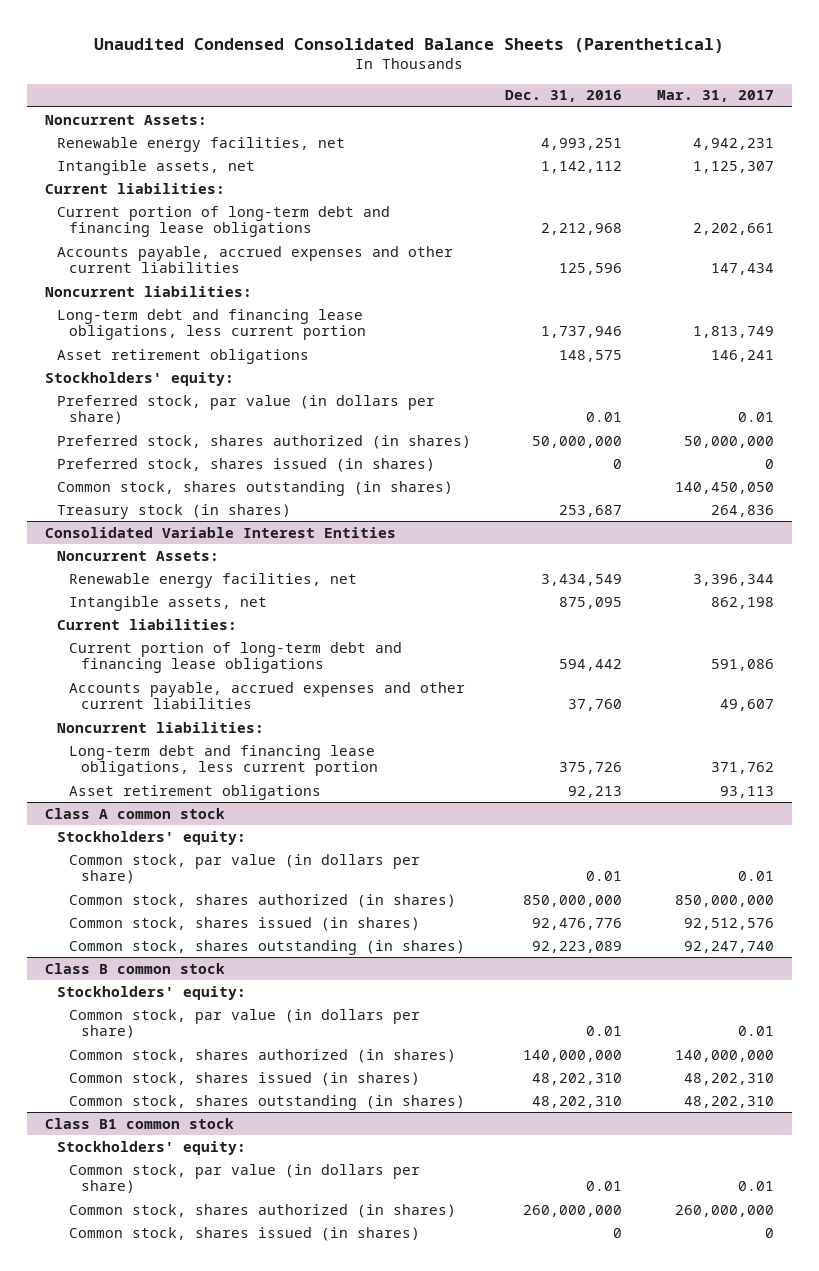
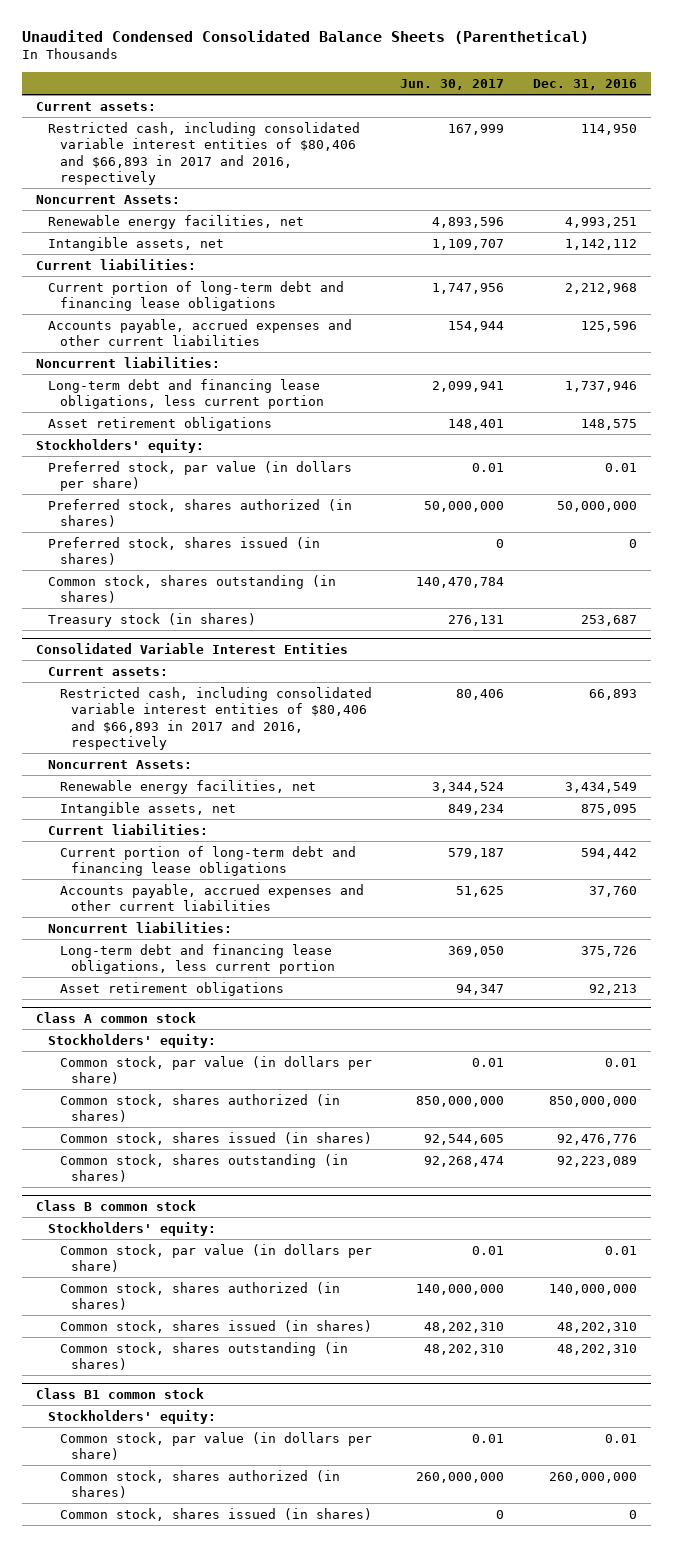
[657,90,775,103] Mar. 31, 2017 -> none
none -> [400,78,505,90] Jun. 30, 2017
none -> [36,101,157,111] Current assets:
none -> [48,121,361,186] Restricted cash, including consolidated variable interest entities of $80,406 and $66,893 in 2017 and 2016, respectively
none -> [48,666,169,676] Current assets:
none -> [59,686,372,751] Restricted cash, including consolidated variable interest entities of $80,406 and $66,893 in 2017 and 2016, respectively

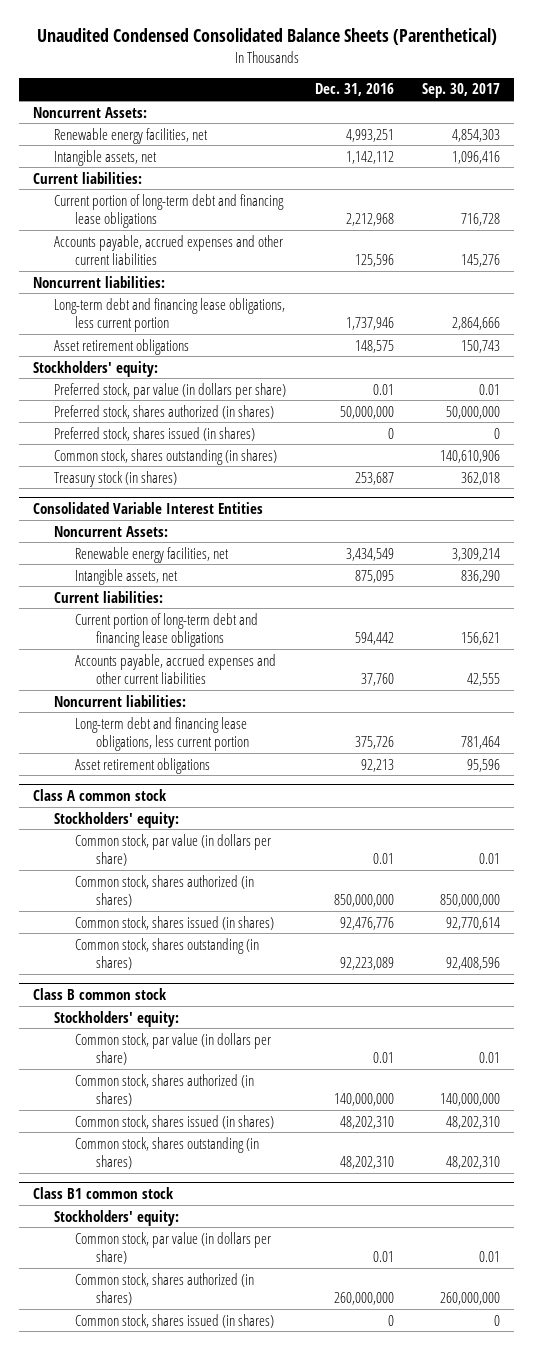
[400,78,505,90] Jun. 30, 2017 -> none
none -> [422,83,501,99] Sep. 30, 2017
[36,101,157,111] Current assets: -> none
[48,121,361,186] Restricted cash, including consolidated variable interest entities of $80,406 and $66,893 in 2017 and 2016, respectively -> none
[48,666,169,676] Current assets: -> none
[59,686,372,751] Restricted cash, including consolidated variable interest entities of $80,406 and $66,893 in 2017 and 2016, respectively -> none

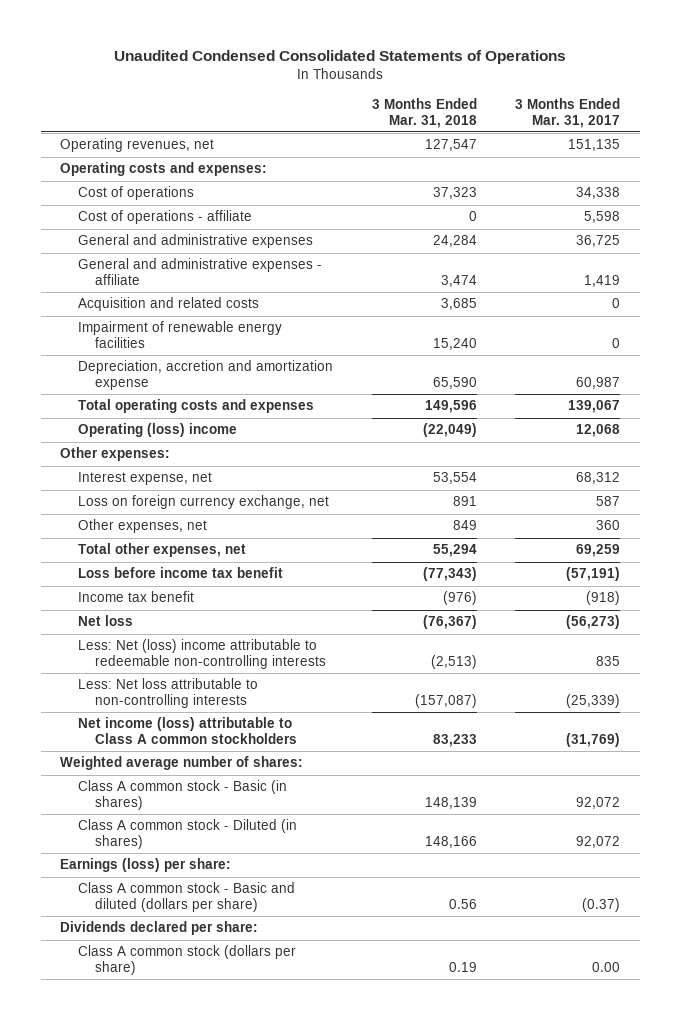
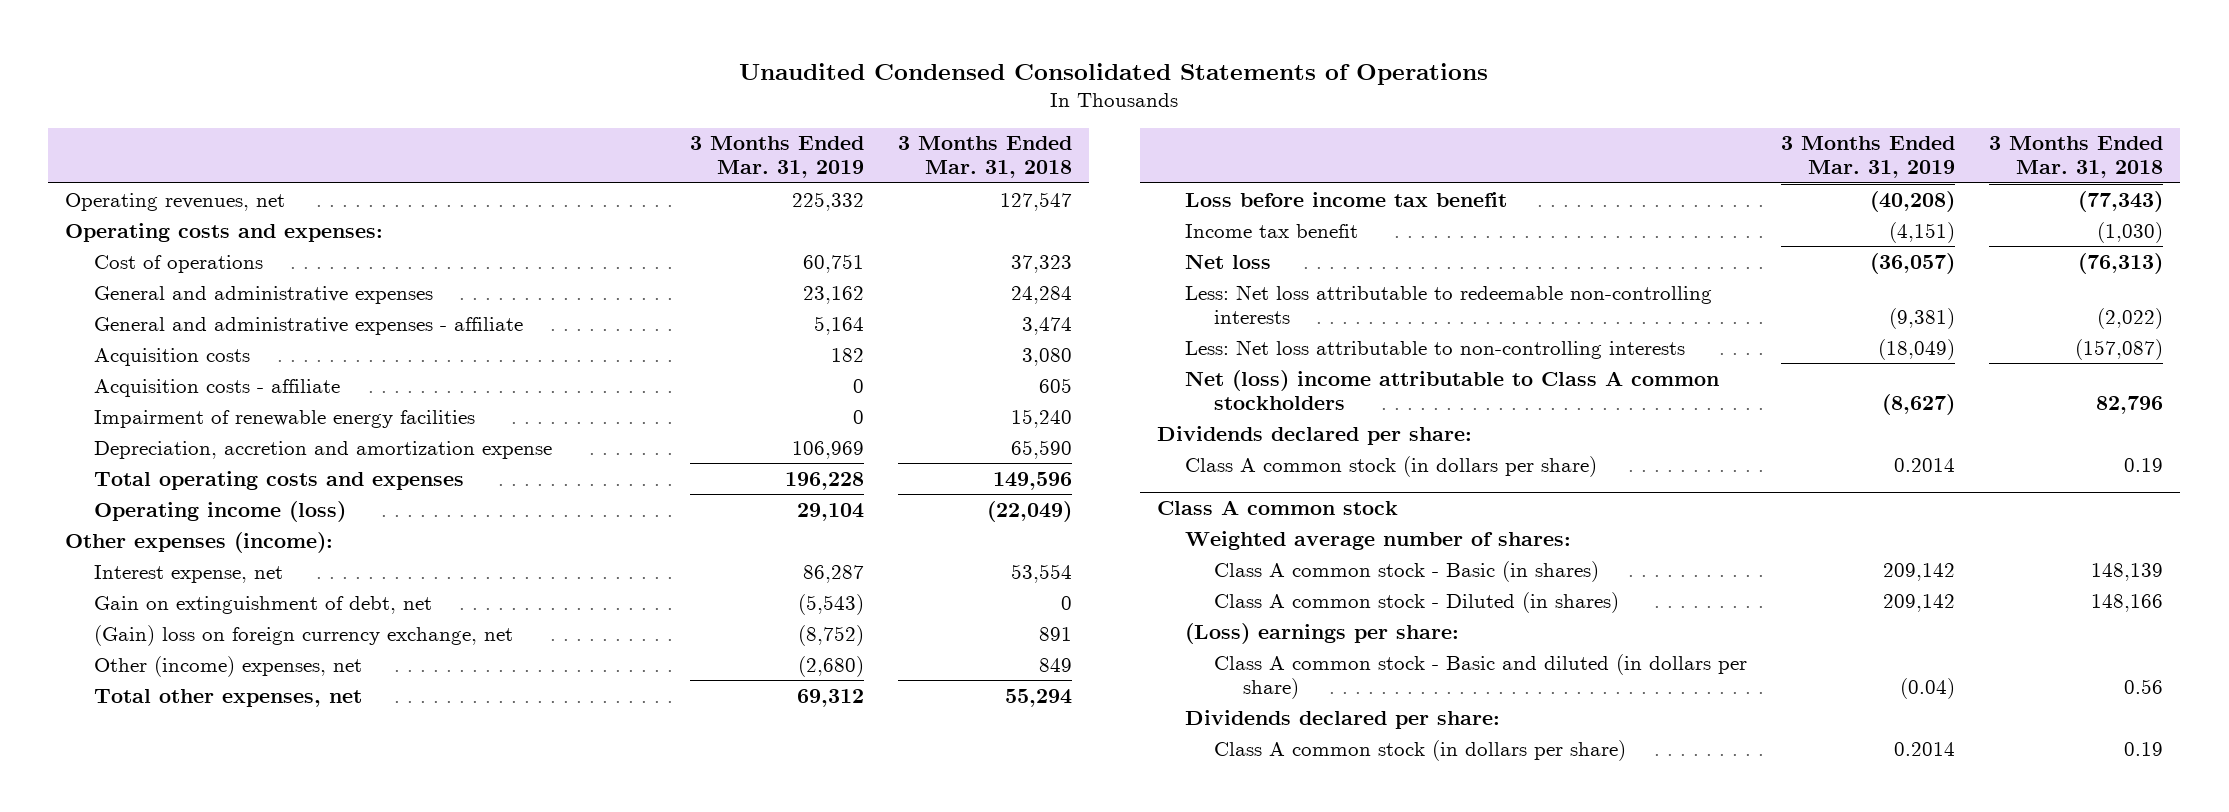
[515,98,621,128] 3 Months Ended Mar. 31, 2017 -> none
none -> [689,136,864,179] 3 Months Ended Mar. 31, 2019
[77,210,252,225] Cost of operations - affiliate -> none
[77,297,259,312] Acquisition and related costs -> [93,347,250,366] Acquisition costs
[440,298,477,311] 3,685 -> [1021,347,1072,366] 3,080
none -> [93,378,340,397] Acquisition costs - affiliate
[77,423,237,438] Operating (loss) income -> [93,500,346,522] Operating income (loss)
[59,447,170,462] Other expenses: -> [65,531,334,553] Other expenses (income):
none -> [93,595,432,614] Gain on extinguishment of debt, net
[77,495,329,510] Loss on foreign currency exchange, net -> [93,624,513,646] (Gain) loss on foreign currency exchange, net
[77,519,207,534] Other expenses, net -> [93,655,362,677] Other (income) expenses, net
[442,591,477,606] (976) -> [2097,221,2164,243] (1,030)
[422,615,477,630] (76,367) -> [2078,252,2164,274] (76,313)
[77,639,327,669] Less: Net (loss) income attributable to redeemable non-controlling interests -> [1185,284,1713,324] Less: Net loss attributable to redeemable non-controlling interests
[430,654,477,669] (2,513) -> [2097,307,2164,329] (2,022)
[77,717,298,744] Net income (loss) attributable to Class A common stockholders -> [1185,369,1720,410] Net (loss) income attributable to Class A common stockholders
[432,733,477,747] 83,233 -> [2096,395,2164,414] 82,796
none -> [1156,425,1472,445] Dividends declared per share:
none -> [1185,455,1598,477] Class A common stock (in dollars per share)
none -> [1156,499,1398,515] Class A common stock
[59,858,231,873] Earnings (loss) per share: -> [1185,622,1460,644] (Loss) earnings per share:
[77,882,295,912] Class A common stock - Basic and diluted (dollars per share) -> [1213,653,1747,699] Class A common stock - Basic and diluted (in dollars per share)
[77,945,296,975] Class A common stock (dollars per share) -> [1213,739,1626,761] Class A common stock (in dollars per share)

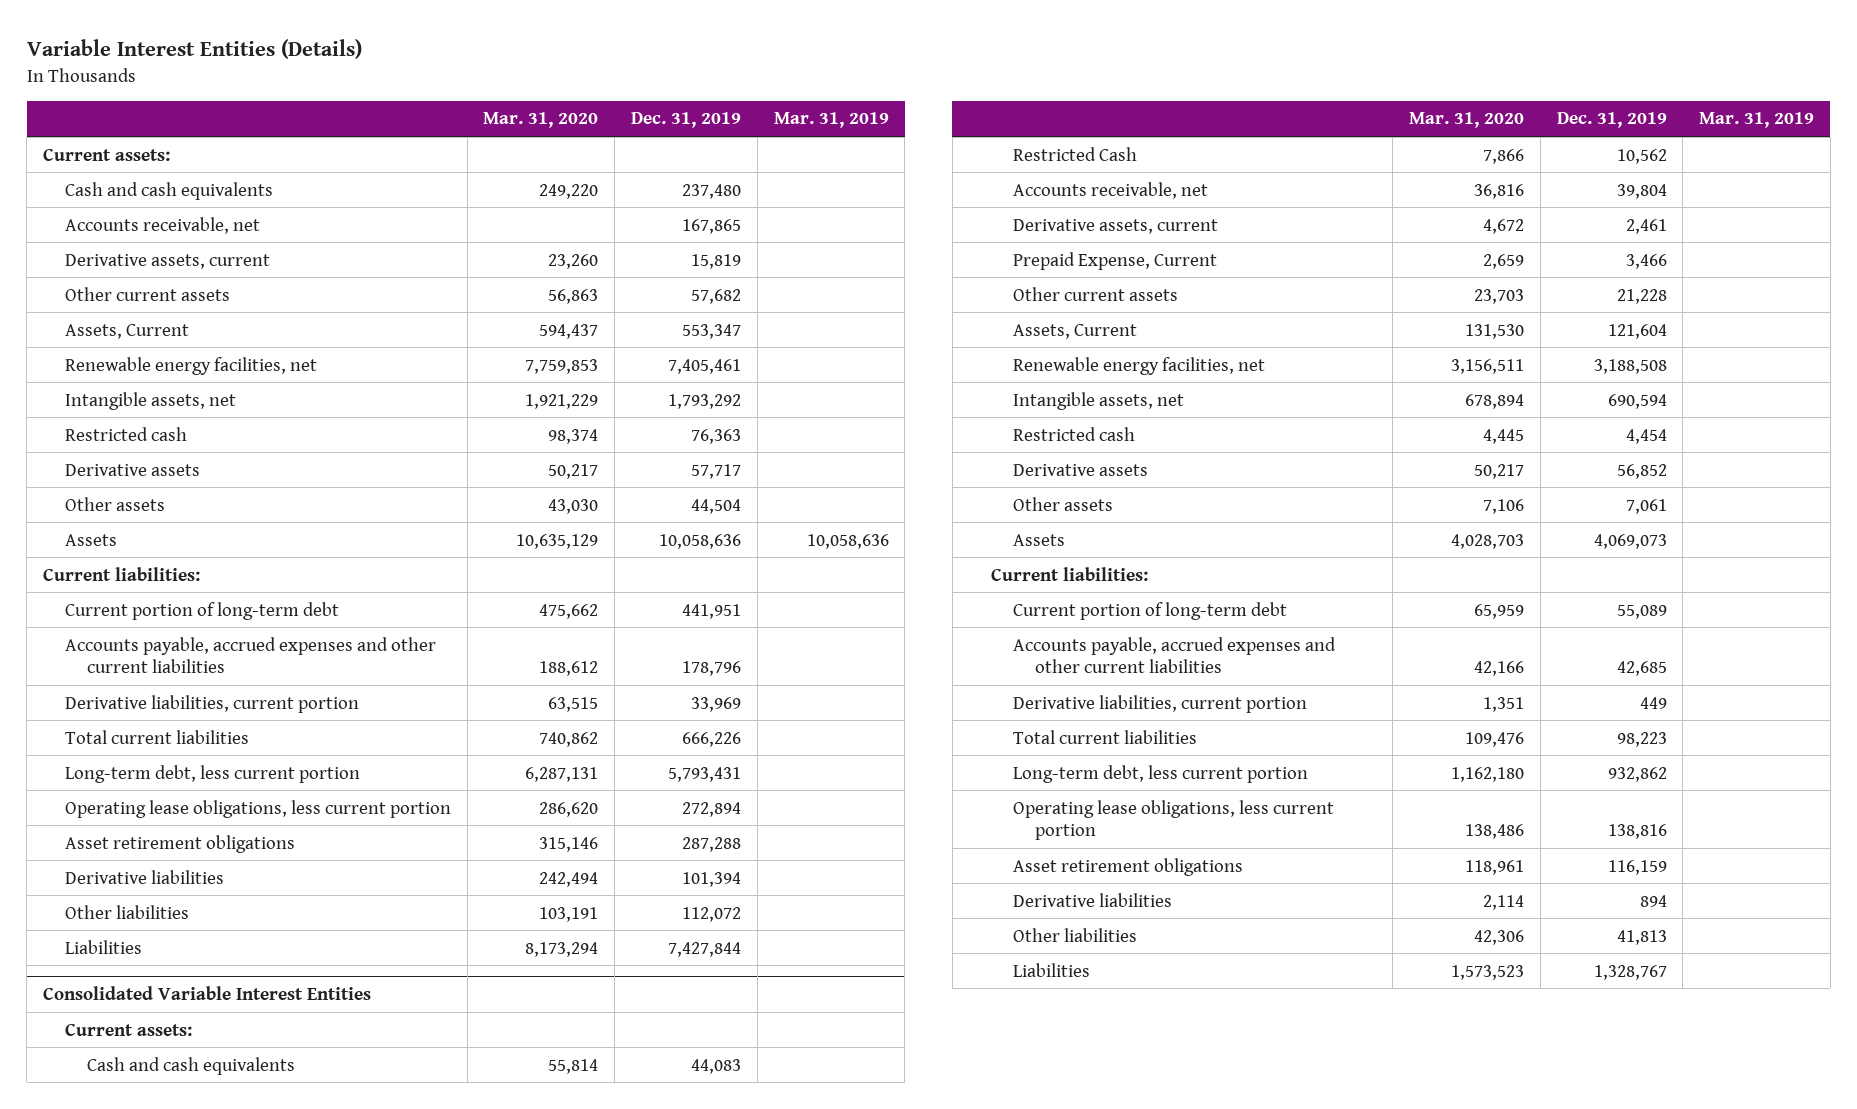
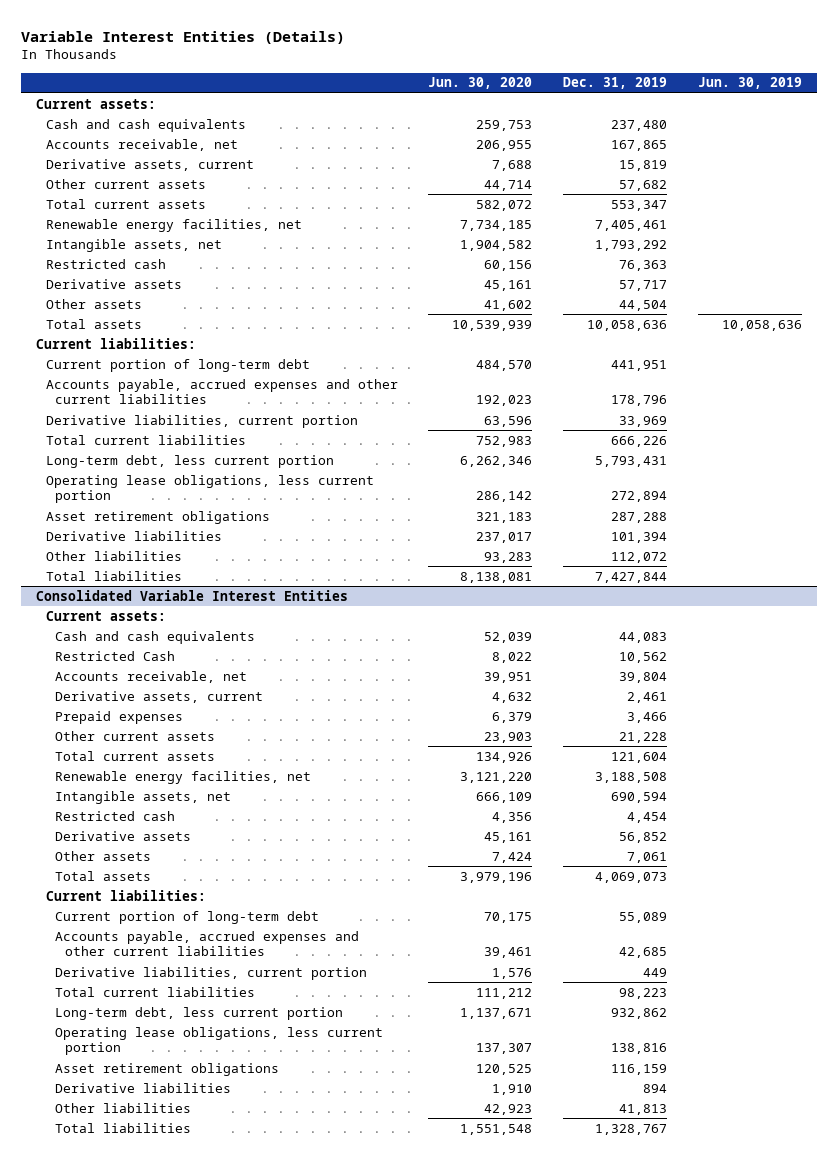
[483,112,599,129] Mar. 31, 2020 -> none
[773,112,889,129] Mar. 31, 2019 -> none
none -> [428,77,533,90] Jun. 30, 2020
none -> [697,77,802,90] Jun. 30, 2019
[64,323,189,339] Assets, Current -> [45,198,206,209] Total current assets
[64,533,117,546] Assets -> [45,318,142,329] Total assets
[64,939,142,954] Liabilities -> [45,570,182,581] Total liabilities
[1012,251,1217,270] Prepaid Expense, Current -> [55,710,184,724] Prepaid expenses
[1012,323,1137,339] Assets, Current -> [55,750,216,761] Total current assets
[1012,533,1065,546] Assets -> [55,870,152,881] Total assets
[1012,962,1090,977] Liabilities -> [55,1122,192,1133] Total liabilities

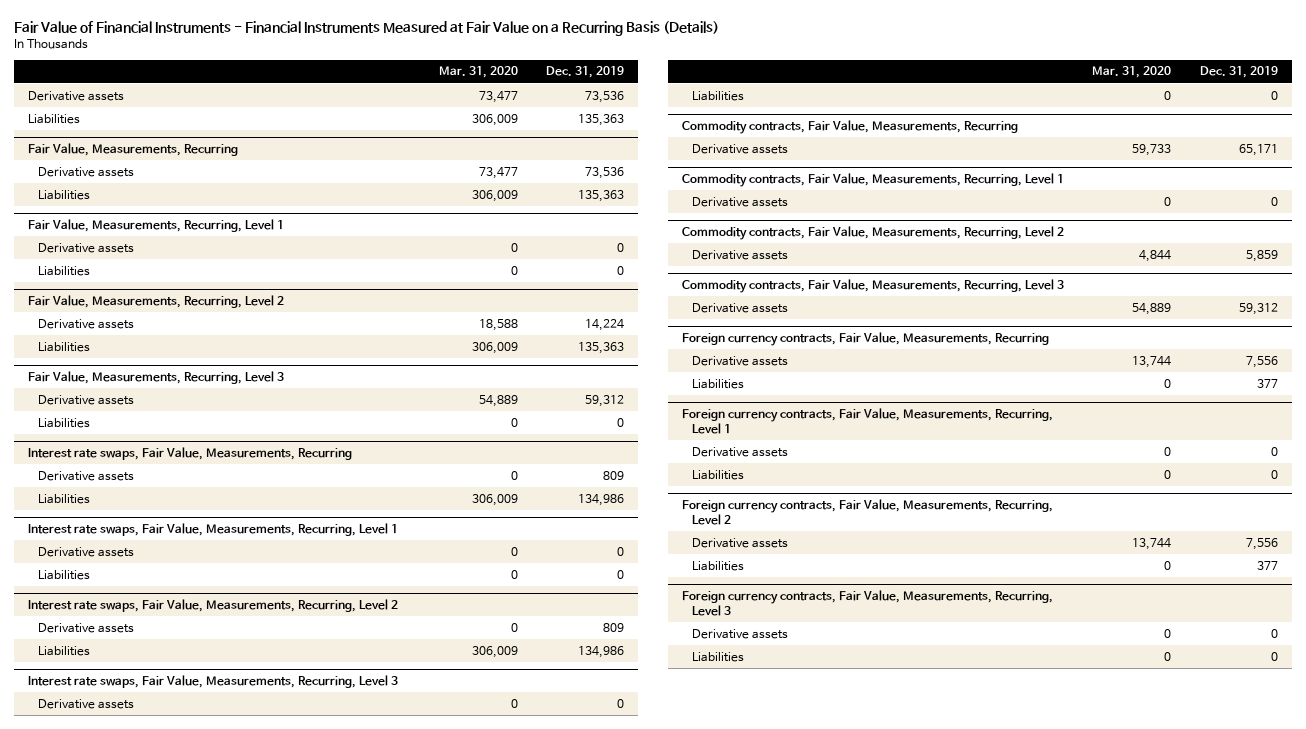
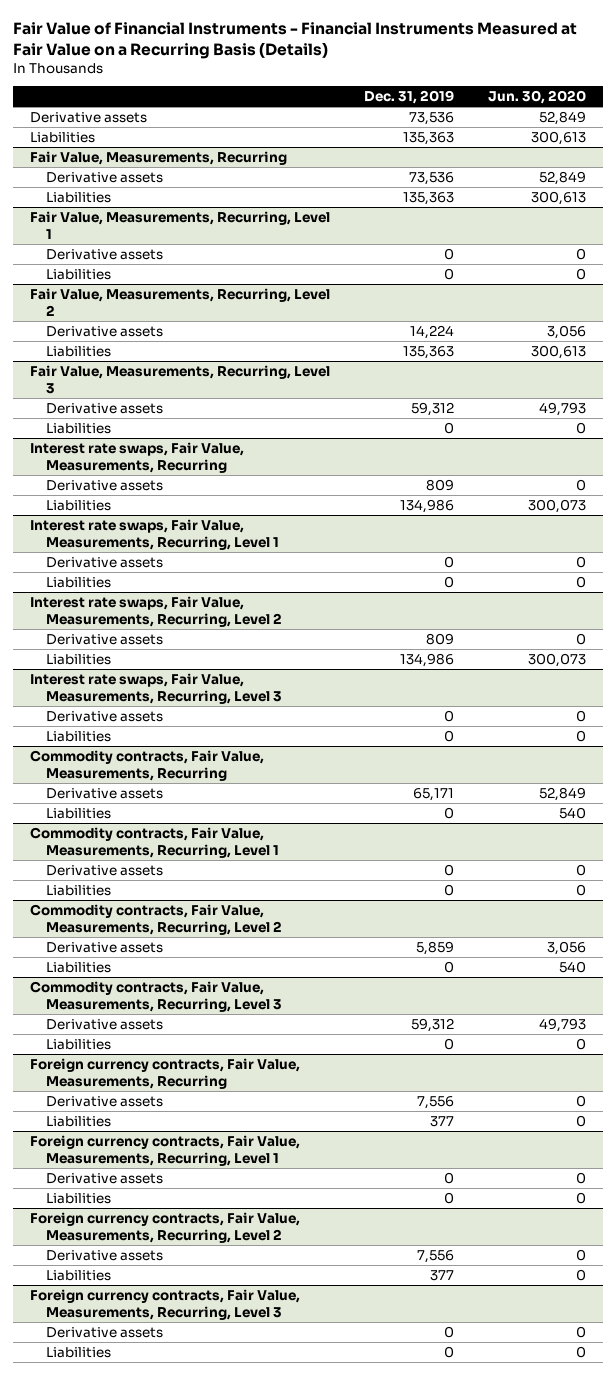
[438,66,518,79] Mar. 31, 2020 -> none
none -> [487,90,586,105] Jun. 30, 2020
none -> [46,807,112,819] Liabilities
none -> [46,884,112,896] Liabilities
none -> [46,961,112,973] Liabilities
none -> [46,1038,112,1050] Liabilities

